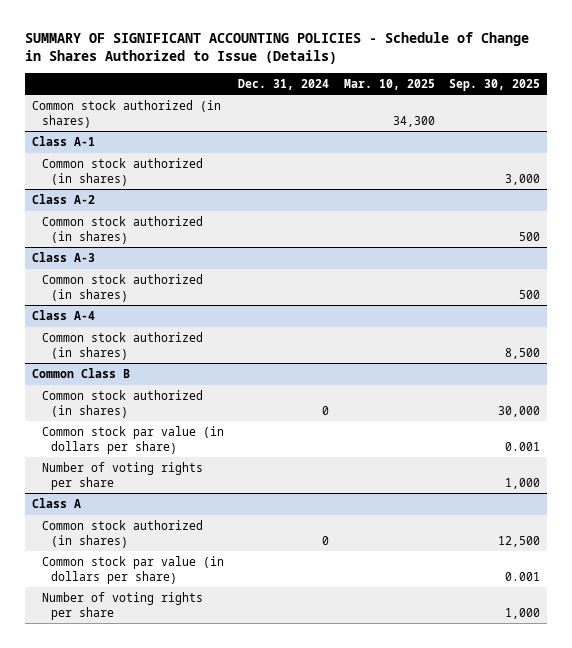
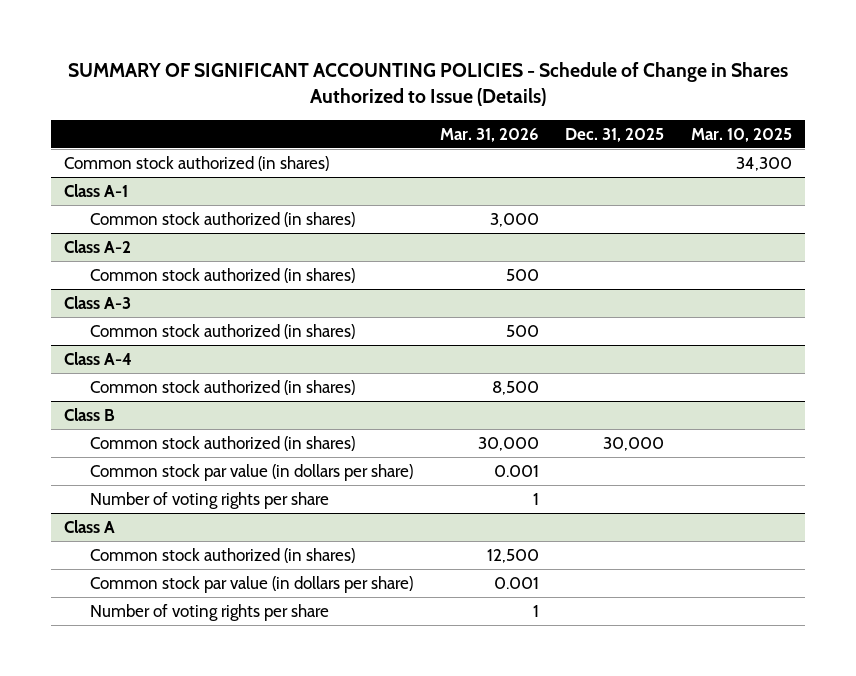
[238,78,330,90] Dec. 31, 2024 -> none
[448,78,540,91] Sep. 30, 2025 -> none
none -> [439,127,539,142] Mar. 31, 2026
none -> [565,127,665,142] Dec. 31, 2025
[32,368,131,379] Common Class B -> [64,407,116,421] Class B

